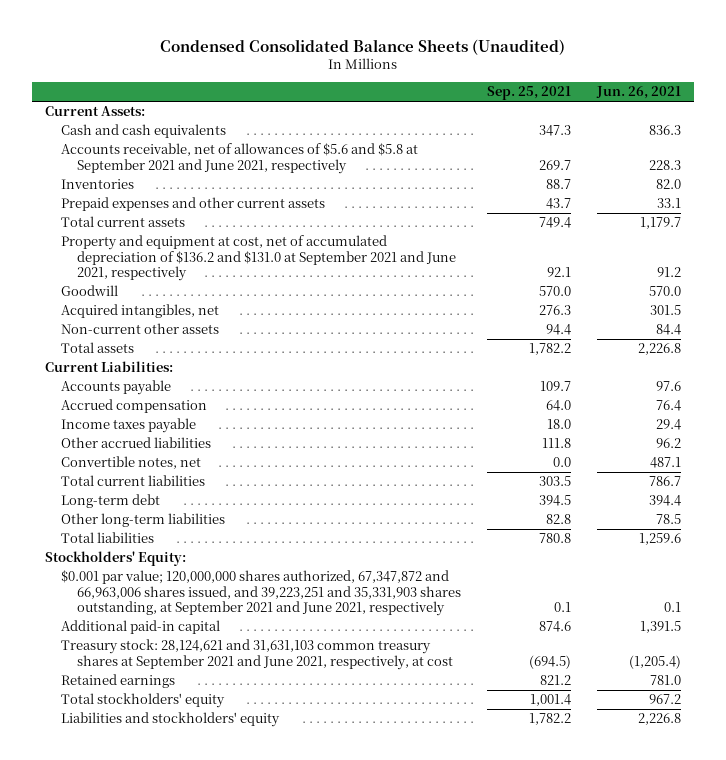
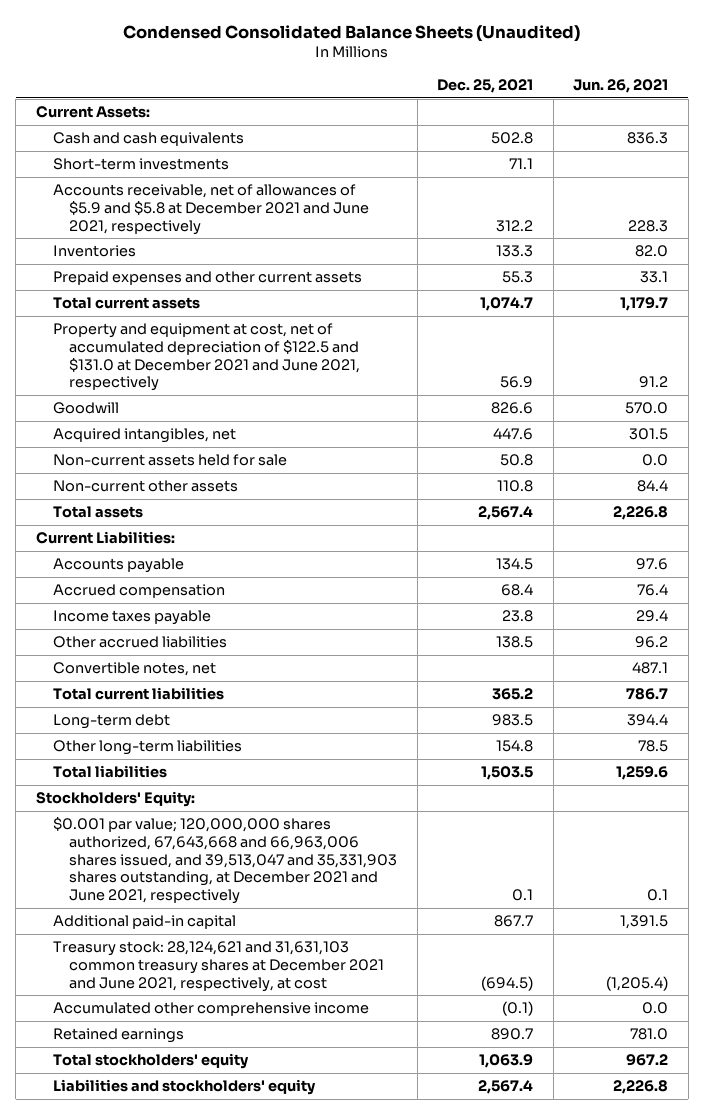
[486,86,571,101] Sep. 25, 2021 -> none
none -> [437,78,534,93] Dec. 25, 2021
none -> [52,158,229,171] Short-term investments
[60,143,418,174] Accounts receivable, net of allowances of $5.6 and $5.8 at September 2021 and June 2021, respectively -> [52,184,370,235] Accounts receivable, net of allowances of $5.9 and $5.8 at December 2021 and June 2021, respectively
[60,235,456,282] Property and equipment at cost, net of accumulated depreciation of $136.2 and $131.0 at September 2021 and June 2021, respectively -> [52,323,361,392] Property and equipment at cost, net of accumulated depreciation of $122.5 and $131.0 at December 2021 and June 2021, respectively
none -> [52,454,287,467] Non-current assets held for sale
[60,570,461,617] $0.001 par value; 120,000,000 shares authorized, 67,347,872 and 66,963,006 shares issued, and 39,223,251 and 35,331,903 shares outstanding, at September 2021 and June 2021, respectively -> [52,817,398,904] $0.001 par value; 120,000,000 shares authorized, 67,643,668 and 66,963,006 shares issued, and 39,513,047 and 35,331,903 shares outstanding, at December 2021 and June 2021, respectively
[60,639,453,670] Treasury stock: 28,124,621 and 31,631,103 common treasury shares at September 2021 and June 2021, respectively, at cost -> [52,941,385,992] Treasury stock: 28,124,621 and 31,631,103 common treasury shares at December 2021 and June 2021, respectively, at cost
none -> [52,1002,369,1017] Accumulated other comprehensive income

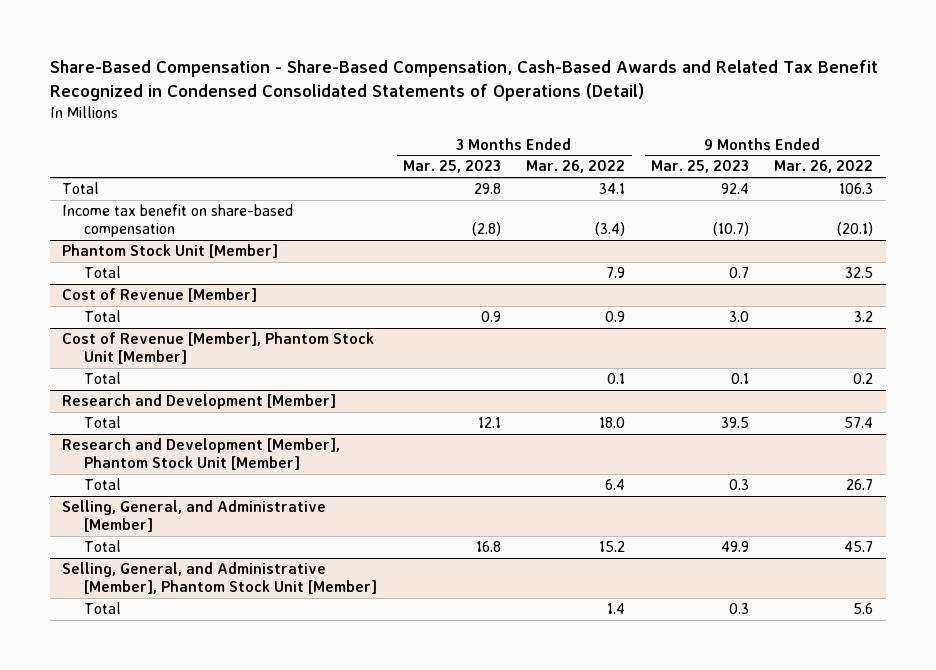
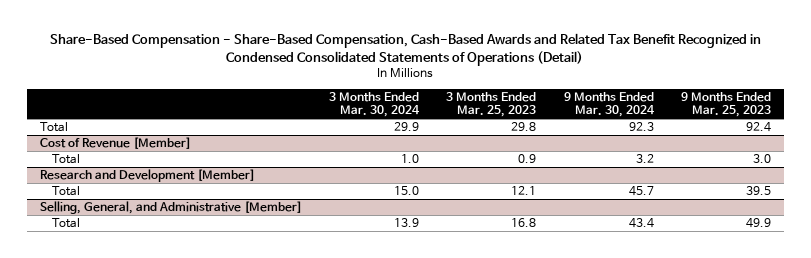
[526,160,626,174] Mar. 26, 2022 -> none
[774,160,874,174] Mar. 26, 2022 -> none
none -> [329,91,421,118] 3 Months Ended Mar. 30, 2024
none -> [563,91,655,118] 9 Months Ended Mar. 30, 2024
[62,204,294,238] Income tax benefit on share-based compensation -> none
[62,244,279,259] Phantom Stock Unit [Member] -> none
[84,266,122,279] Total -> none
[62,332,375,365] Cost of Revenue [Member], Phantom Stock Unit [Member] -> none
[84,372,122,385] Total -> none
[62,438,341,471] Research and Development [Member], Phantom Stock Unit [Member] -> none
[84,478,122,491] Total -> none
[62,562,378,595] Selling, General, and Administrative [Member], Phantom Stock Unit [Member] -> none
[84,602,122,615] Total -> none

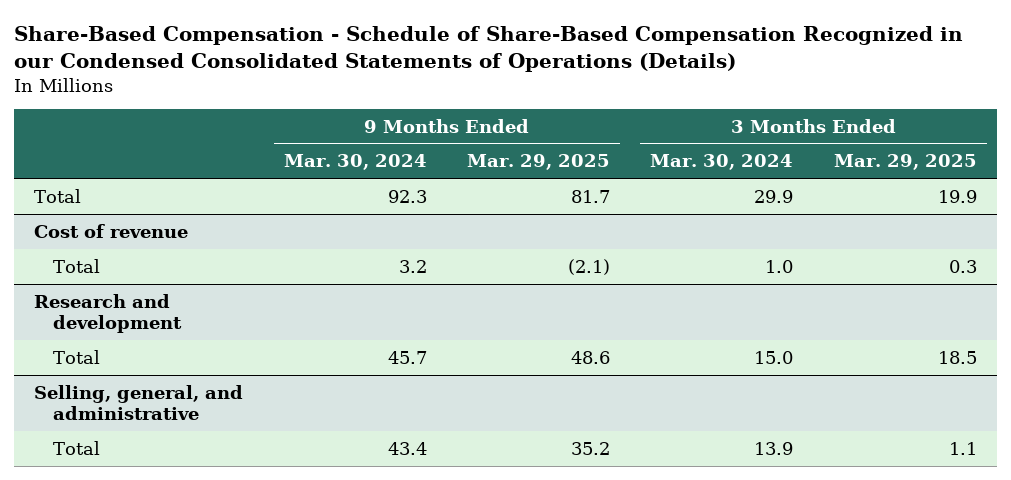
[50,33,762,66] Share-Based Compensation - Share-Based Compensation, Cash-Based Awards and Related Tax Benefit Recognized in Condensed Consolidated Statements of Operations (Detail) -> [14,26,964,73] Share-Based Compensation - Schedule of Share-Based Compensation Recognized in our Condensed Consolidated Statements of Operations (Details)
[446,91,537,118] 3 Months Ended Mar. 25, 2023 -> none
[680,91,771,118] 9 Months Ended Mar. 25, 2023 -> none
none -> [466,154,610,171] Mar. 29, 2025
none -> [833,154,977,171] Mar. 29, 2025
[40,137,192,150] Cost of Revenue [Member] -> [34,223,189,238] Cost of revenue
[40,169,256,183] Research and Development [Member] -> [34,293,182,334] Research and development
[40,201,303,215] Selling, General, and Administrative [Member] -> [34,384,244,421] Selling, general, and administrative

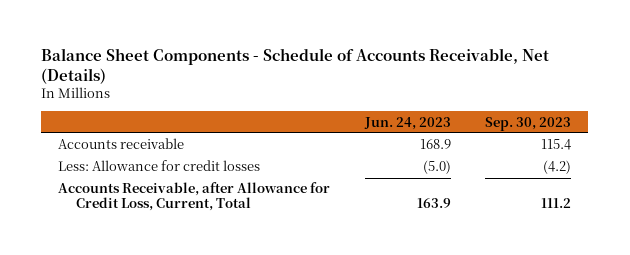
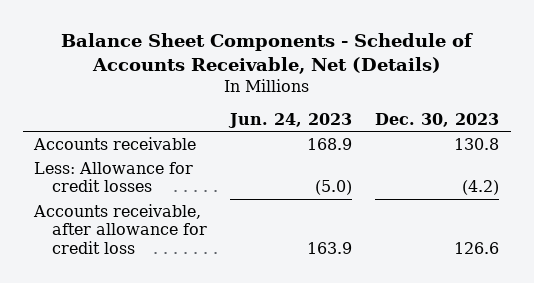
[485,116,572,131] Sep. 30, 2023 -> none
none -> [375,112,500,127] Dec. 30, 2023
[58,182,331,212] Accounts Receivable, after Allowance for Credit Loss, Current, Total -> [33,203,207,255] Accounts receivable, after allowance for credit loss

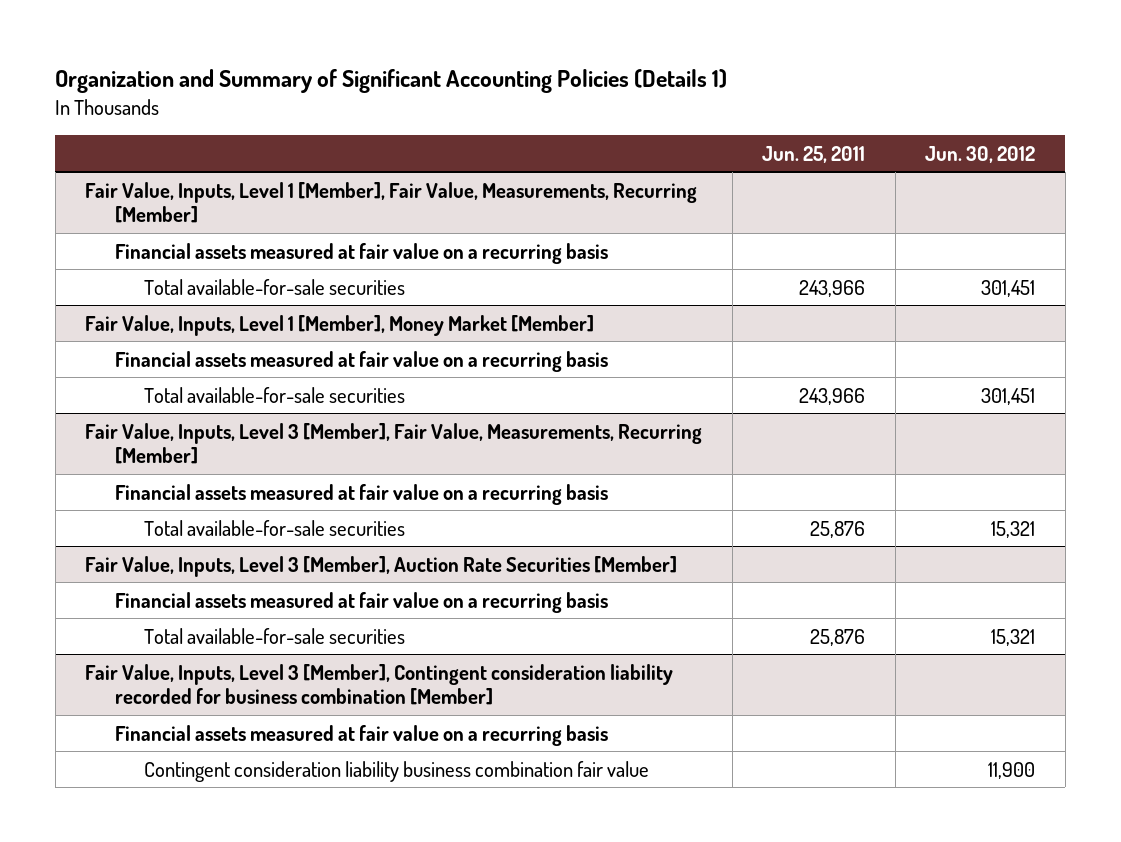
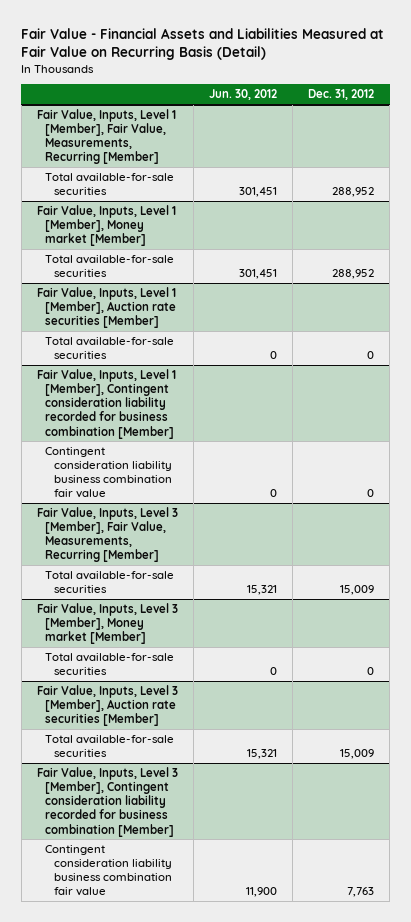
[55,69,728,94] Organization and Summary of Significant Accounting Policies (Details 1) -> [21,28,385,61] Fair Value - Financial Assets and Liabilities Measured at Fair Value on Recurring Basis (Detail)
[762,145,866,163] Jun. 25, 2011 -> none
none -> [308,89,375,101] Dec. 31, 2012
[114,242,608,264] Financial assets measured at fair value on a recurring basis -> none
[114,350,608,372] Financial assets measured at fair value on a recurring basis -> none
[85,314,595,336] Fair Value, Inputs, Level 1 [Member], Money Market [Member] -> [36,204,176,247] Fair Value, Inputs, Level 1 [Member], Money market [Member]
none -> [36,286,177,329] Fair Value, Inputs, Level 1 [Member], Auction rate securities [Member]
none -> [45,336,175,360] Total available-for-sale securities
none -> [36,368,176,439] Fair Value, Inputs, Level 1 [Member], Contingent consideration liability recorded for business combination [Member]
none -> [45,446,172,499] Contingent consideration liability business combination fair value
[114,483,608,505] Financial assets measured at fair value on a recurring basis -> none
[114,591,608,613] Financial assets measured at fair value on a recurring basis -> none
none -> [36,602,178,645] Fair Value, Inputs, Level 3 [Member], Money market [Member]
none -> [45,652,175,676] Total available-for-sale securities
[85,555,678,577] Fair Value, Inputs, Level 3 [Member], Auction Rate Securities [Member] -> [36,684,178,727] Fair Value, Inputs, Level 3 [Member], Auction rate securities [Member]
[114,724,608,746] Financial assets measured at fair value on a recurring basis -> none

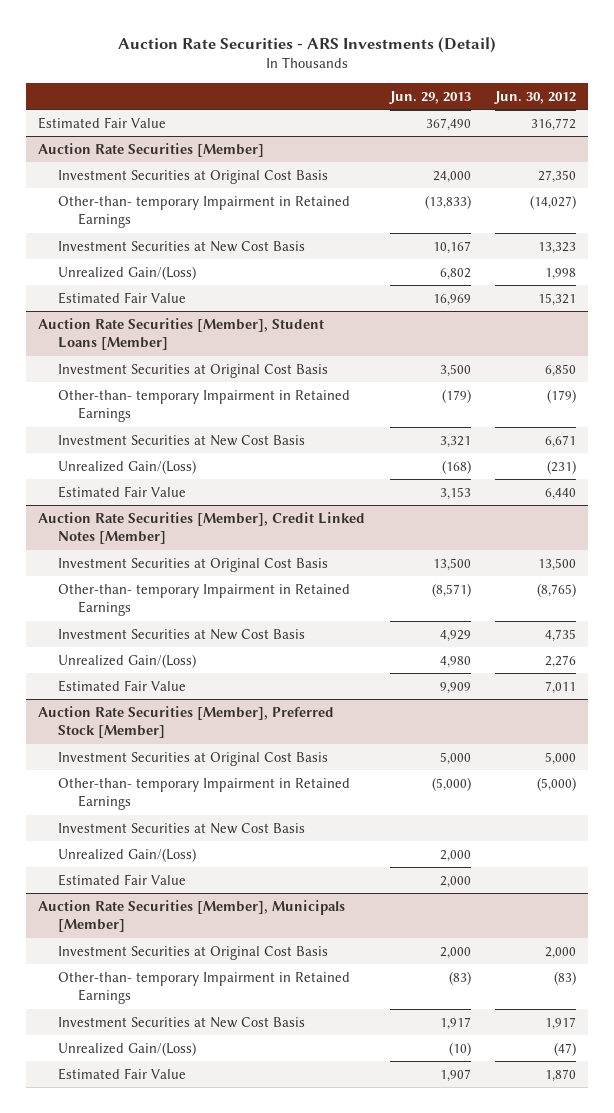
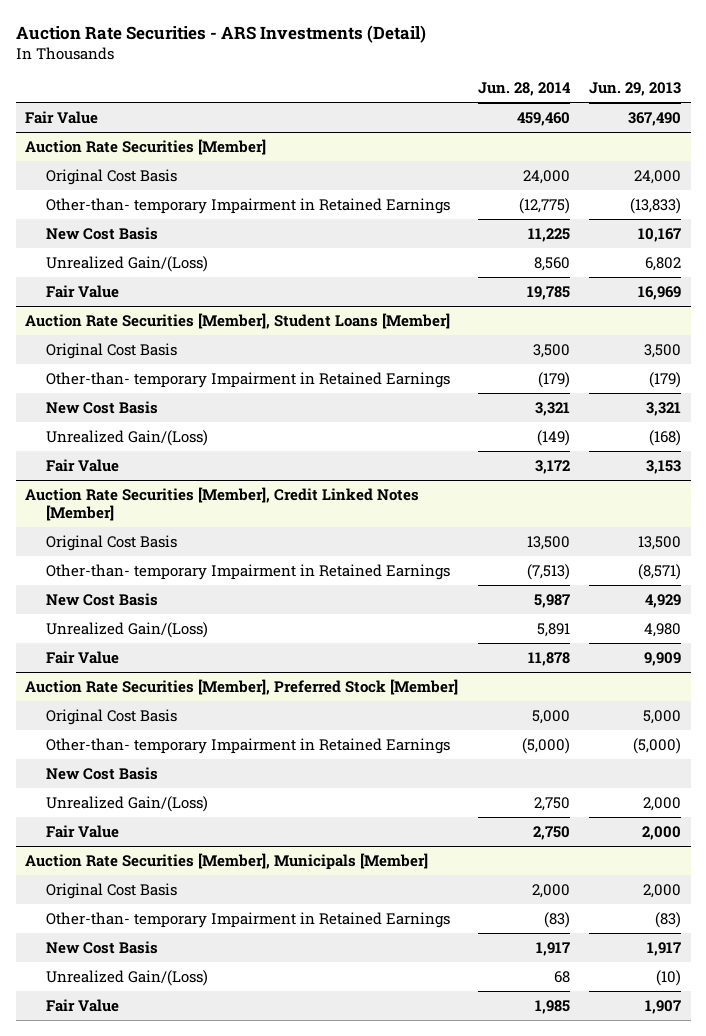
[493,90,576,104] Jun. 30, 2012 -> none
none -> [477,82,571,97] Jun. 28, 2014
[38,116,167,129] Estimated Fair Value -> [25,110,99,124] Fair Value
[58,169,329,184] Investment Securities at Original Cost Basis -> [46,168,178,185] Original Cost Basis
[58,240,306,252] Investment Securities at New Cost Basis -> [46,226,159,240] New Cost Basis
[58,291,187,304] Estimated Fair Value -> [46,284,120,298] Fair Value
[58,363,329,378] Investment Securities at Original Cost Basis -> [46,342,178,359] Original Cost Basis
[58,434,306,446] Investment Securities at New Cost Basis -> [46,400,159,414] New Cost Basis
[58,485,187,498] Estimated Fair Value -> [46,458,120,472] Fair Value
[58,557,329,572] Investment Securities at Original Cost Basis -> [46,534,178,551] Original Cost Basis
[58,628,306,640] Investment Securities at New Cost Basis -> [46,592,159,606] New Cost Basis
[58,679,187,692] Estimated Fair Value -> [46,650,120,664] Fair Value
[58,751,329,766] Investment Securities at Original Cost Basis -> [46,708,178,725] Original Cost Basis
[58,822,306,834] Investment Securities at New Cost Basis -> [46,766,159,780] New Cost Basis
[58,873,187,886] Estimated Fair Value -> [46,824,120,838] Fair Value
[58,945,329,960] Investment Securities at Original Cost Basis -> [46,882,178,899] Original Cost Basis
[58,1016,306,1028] Investment Securities at New Cost Basis -> [46,940,159,954] New Cost Basis
[58,1067,187,1080] Estimated Fair Value -> [46,998,120,1012] Fair Value

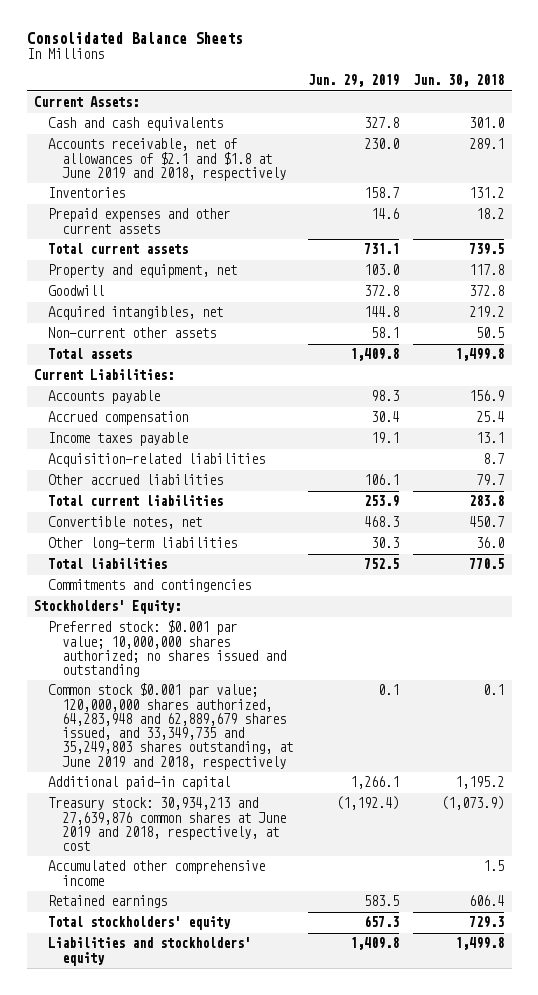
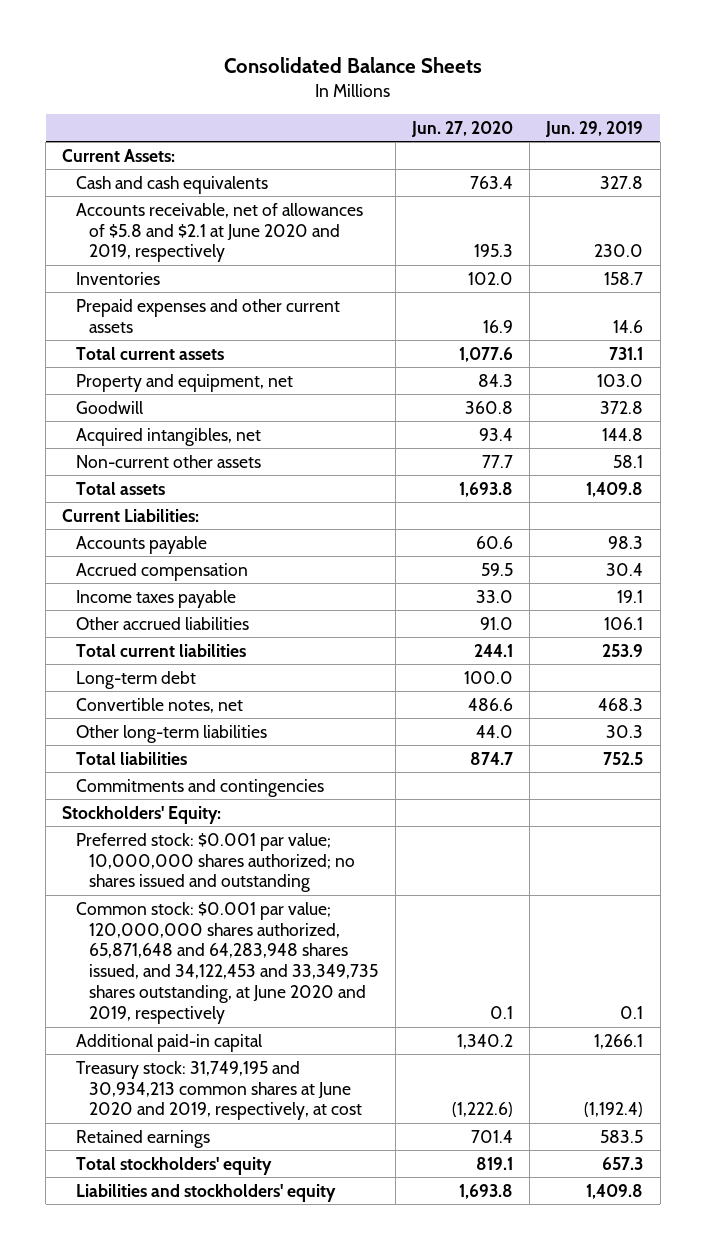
[413,74,505,88] Jun. 30, 2018 -> none
none -> [410,120,513,137] Jun. 27, 2020
[47,138,286,181] Accounts receivable, net of allowances of $2.1 and $1.8 at June 2019 and 2018, respectively -> [75,202,363,263] Accounts receivable, net of allowances of $5.8 and $2.1 at June 2020 and 2019, respectively
[47,453,265,468] Acquisition-related liabilities -> none
none -> [75,670,196,689] Long-term debt
[47,683,293,770] Common stock $0.001 par value; 120,000,000 shares authorized, 64,283,948 and 62,889,679 shares issued, and 33,349,735 and 35,249,803 shares outstanding, at June 2019 and 2018, respectively -> [75,901,379,1025] Common stock: $0.001 par value; 120,000,000 shares authorized, 65,871,648 and 64,283,948 shares issued, and 34,122,453 and 33,349,735 shares outstanding, at June 2020 and 2019, respectively
[47,860,265,886] Accumulated other comprehensive income -> none
[47,797,286,852] Treasury stock: 30,934,213 and 27,639,876 common shares at June 2019 and 2018, respectively, at cost -> [75,1060,363,1121] Treasury stock: 31,749,195 and 30,934,213 common shares at June 2020 and 2019, respectively, at cost

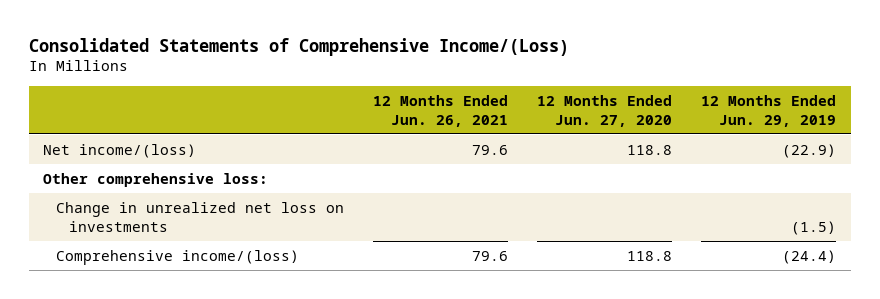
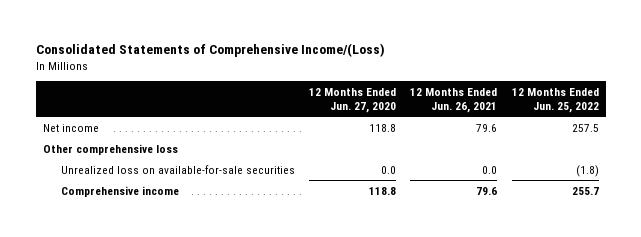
[701,94,837,127] 12 Months Ended Jun. 29, 2019 -> none
none -> [511,88,599,114] 12 Months Ended Jun. 25, 2022
[55,201,344,232] Change in unrealized net loss on investments -> none
[43,143,197,158] Net income/(loss) -> [42,123,99,132] Net income
[43,172,269,187] Other comprehensive loss: -> [42,143,178,155] Other comprehensive loss
none -> [60,164,295,174] Unrealized loss on available-for-sale securities
[55,249,299,265] Comprehensive income/(loss) -> [60,185,179,197] Comprehensive income

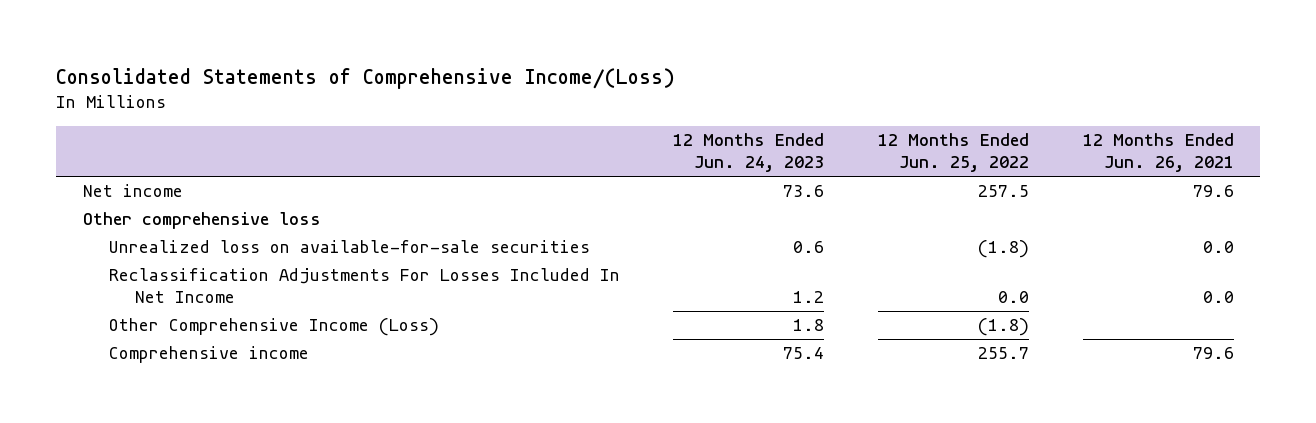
[309,88,397,114] 12 Months Ended Jun. 27, 2020 -> none
none -> [673,133,825,173] 12 Months Ended Jun. 24, 2023
none -> [108,268,620,304] Reclassification Adjustments For Losses Included In Net Income
none -> [108,318,439,337] Other Comprehensive Income (Loss)

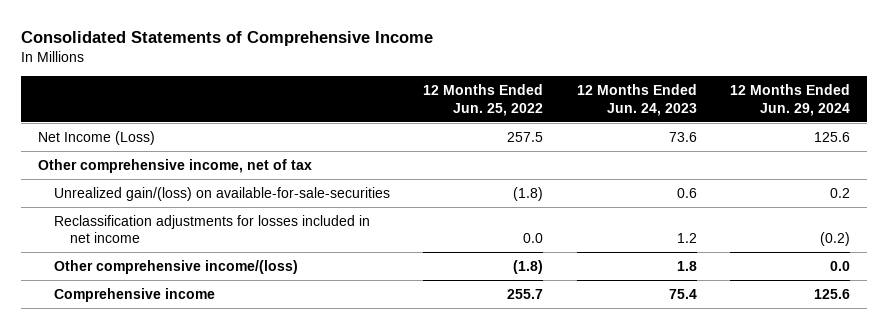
[55,67,675,89] Consolidated Statements of Comprehensive Income/(Loss) -> [20,31,433,47] Consolidated Statements of Comprehensive Income
[1082,133,1234,173] 12 Months Ended Jun. 26, 2021 -> none
none -> [729,84,850,116] 12 Months Ended Jun. 29, 2024
[82,184,183,198] Net income -> [37,130,155,145] Net Income (Loss)
[82,212,321,230] Other comprehensive loss -> [37,158,312,173] Other comprehensive income, net of tax
[108,240,590,254] Unrealized loss on available-for-sale securities -> [53,186,390,201] Unrealized gain/(loss) on available-for-sale-securities
[108,268,620,304] Reclassification Adjustments For Losses Included In Net Income -> [53,214,370,244] Reclassification adjustments for losses included in net income
[108,318,439,337] Other Comprehensive Income (Loss) -> [53,259,298,274] Other comprehensive income/(loss)

